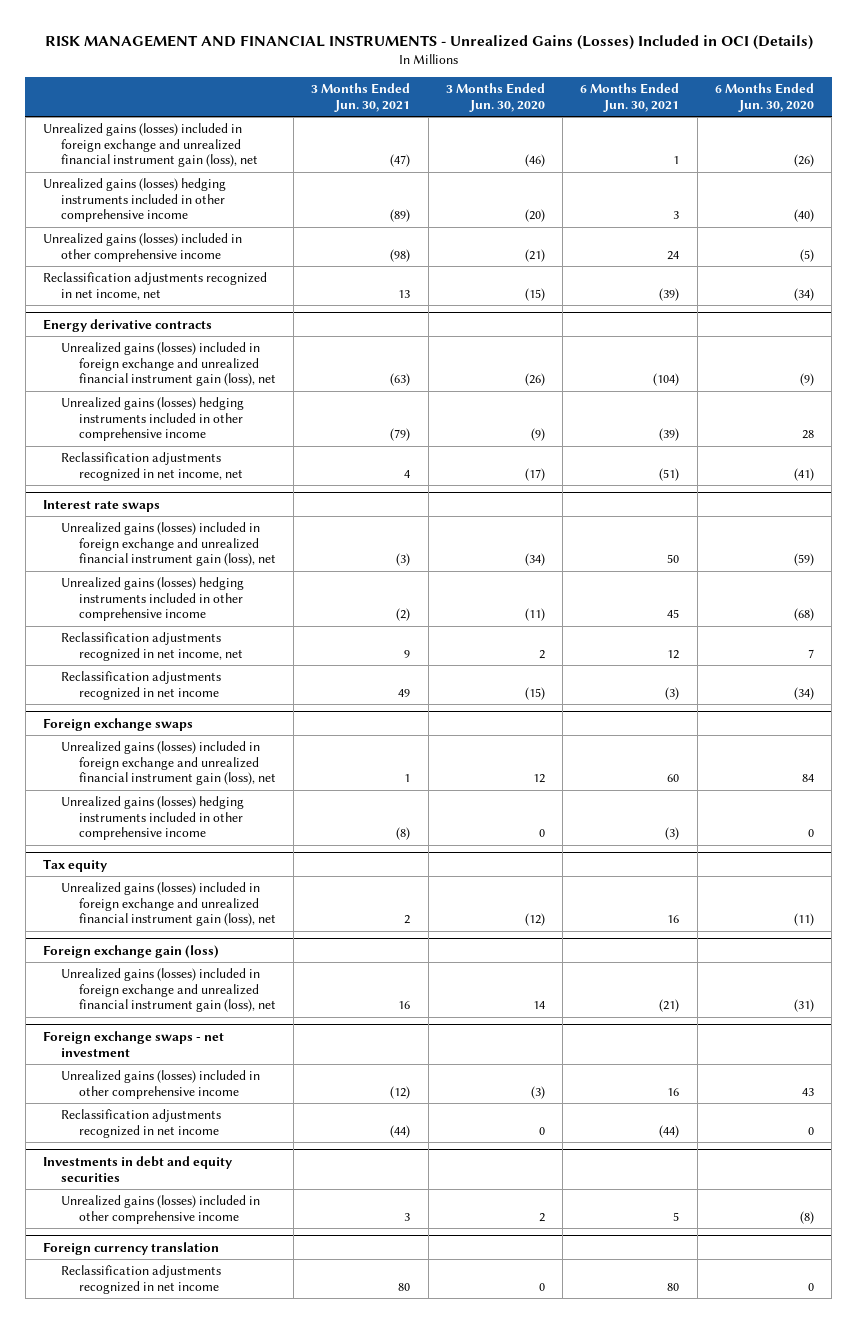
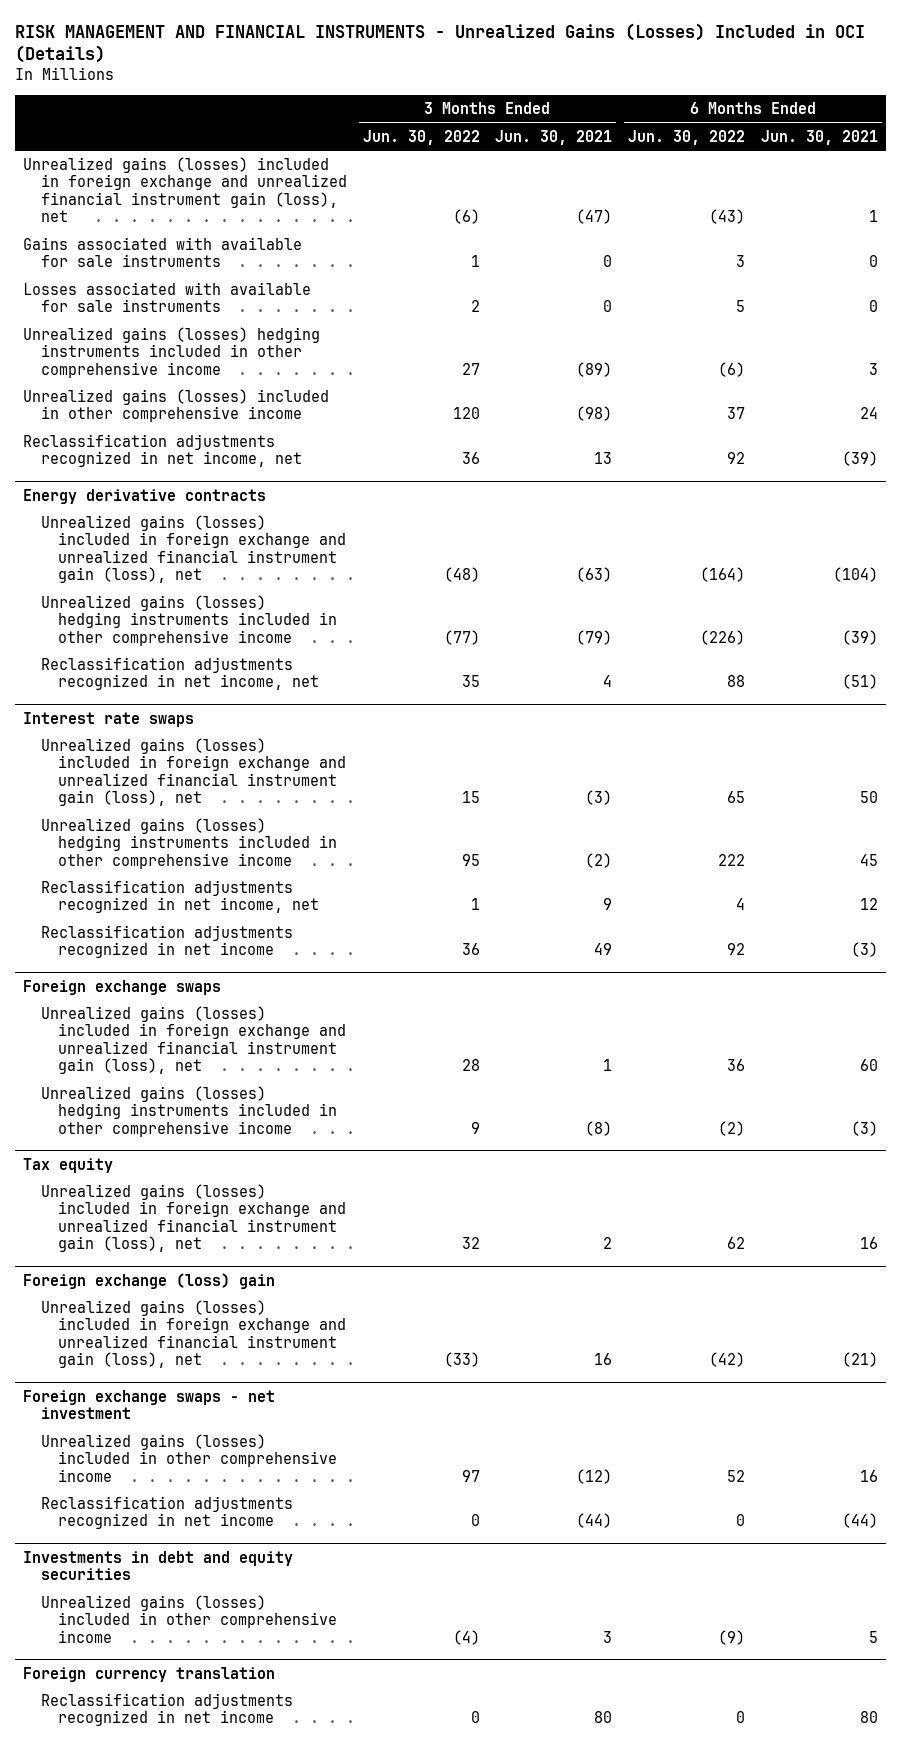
[445,83,545,113] 3 Months Ended Jun. 30, 2020 -> none
[715,83,815,113] 6 Months Ended Jun. 30, 2020 -> none
none -> [362,129,480,145] Jun. 30, 2022
none -> [627,129,745,145] Jun. 30, 2022
none -> [23,237,303,268] Gains associated with available for sale instruments
none -> [23,282,312,313] Losses associated with available for sale instruments
[42,944,219,958] Foreign exchange gain (loss) -> [23,1272,276,1289] Foreign exchange (loss) gain

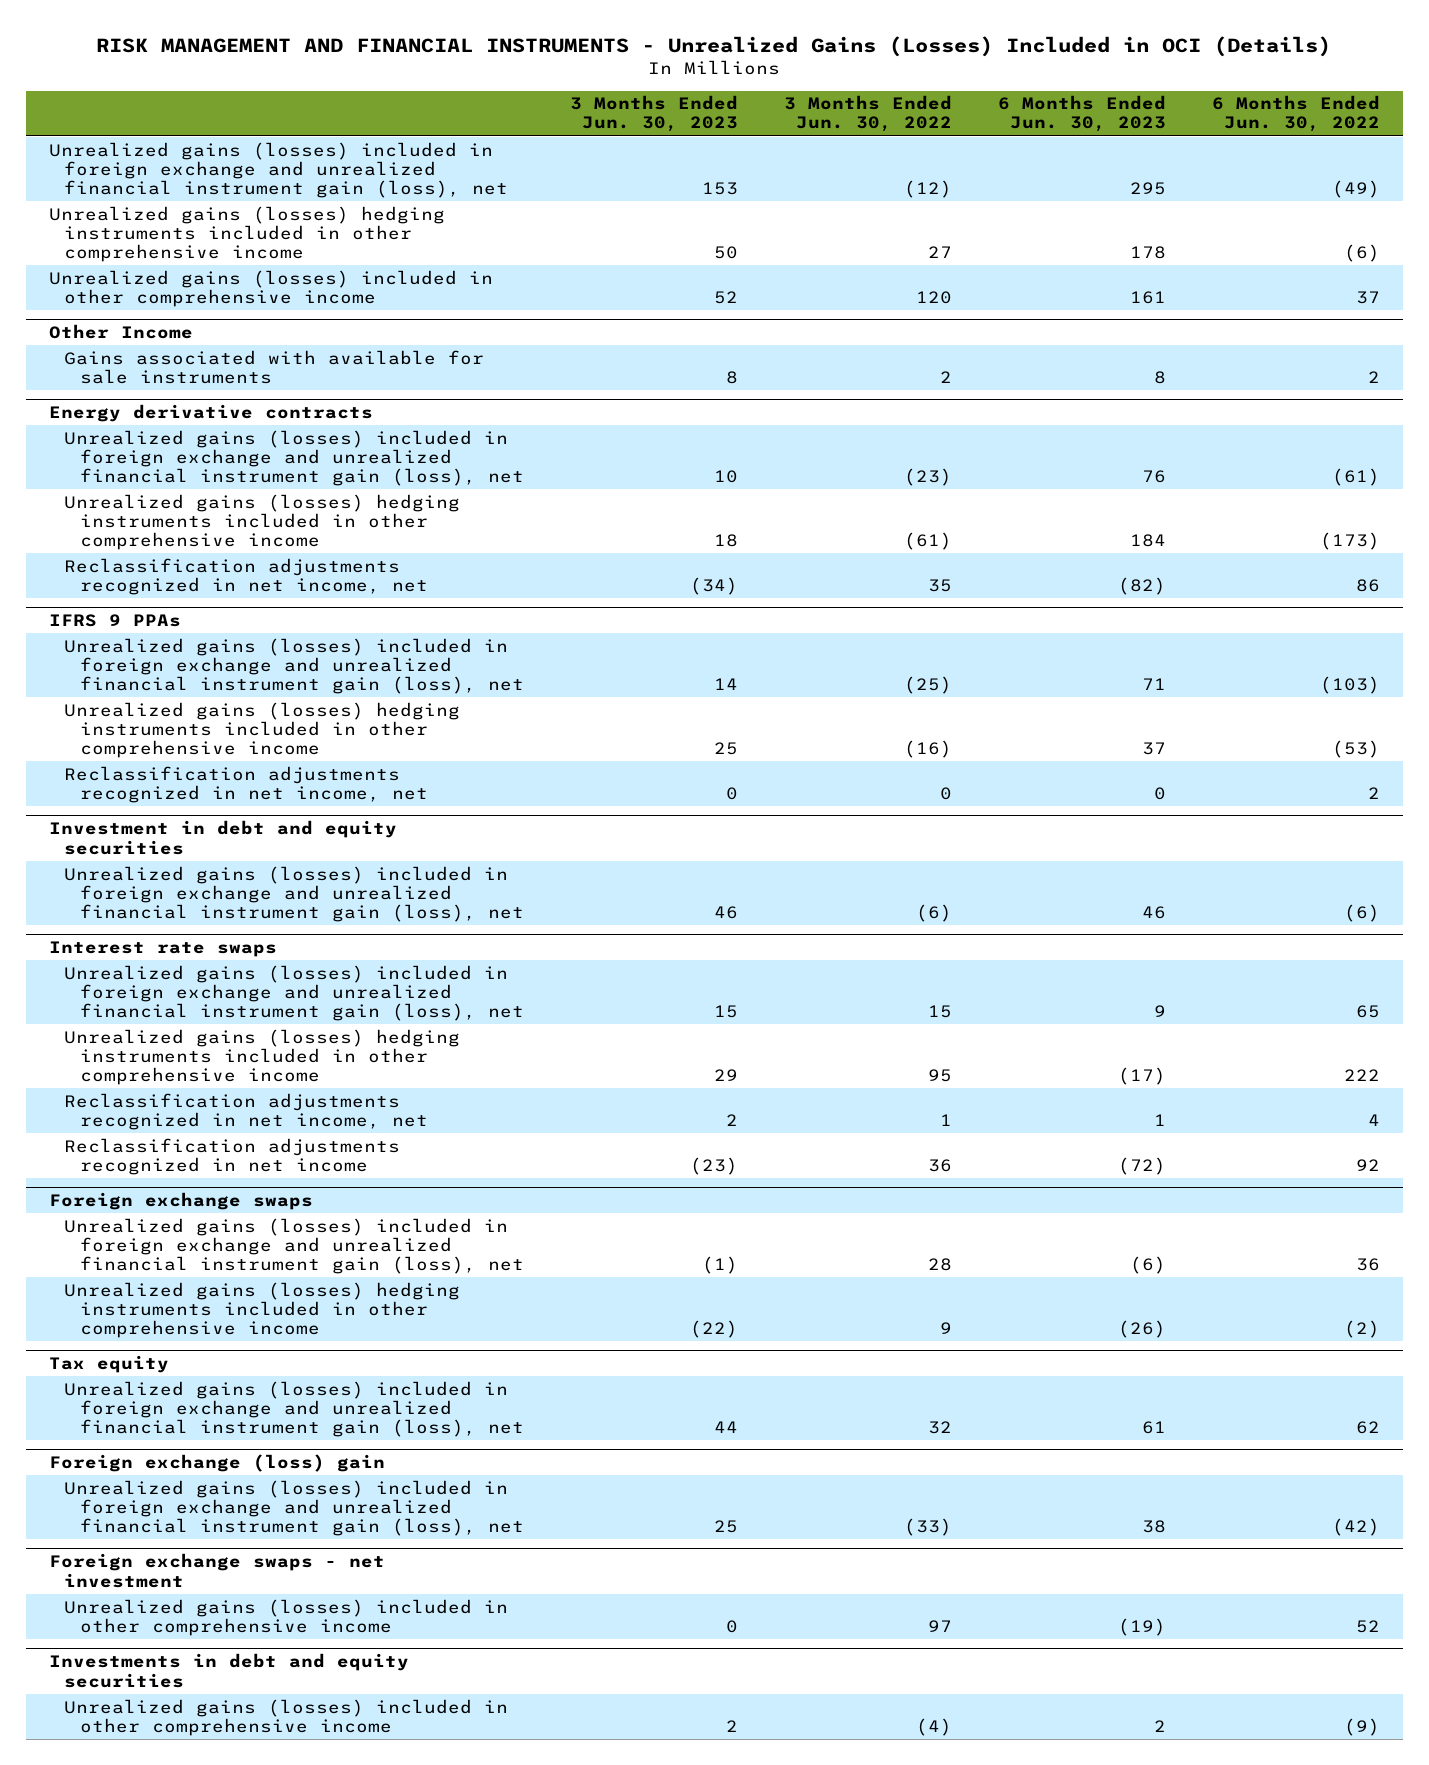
[495,129,613,145] Jun. 30, 2021 -> none
[760,129,878,145] Jun. 30, 2021 -> none
none -> [569,95,738,133] 3 Months Ended Jun. 30, 2023
none -> [997,95,1166,133] 6 Months Ended Jun. 30, 2023
[23,237,303,268] Gains associated with available for sale instruments -> none
[23,282,312,313] Losses associated with available for sale instruments -> none
[452,208,480,224] (6) -> [903,180,952,199] (12)
[708,208,745,224] (43) -> [1331,180,1380,199] (49)
[23,434,302,468] Reclassification adjustments recognized in net income, net -> none
none -> [48,324,193,340] Other Income
none -> [64,349,485,384] Gains associated with available for sale instruments
[443,566,480,582] (48) -> [903,468,952,487] (23)
[699,566,745,582] (164) -> [1331,468,1380,487] (61)
[443,629,480,645] (77) -> [903,532,952,551] (61)
[699,629,745,645] (226) -> [1319,532,1380,551] (173)
[726,675,745,688] 88 -> [1355,578,1380,592] 86
none -> [48,614,181,628] IFRS 9 PPAs
none -> [64,637,524,695] Unrealized gains (losses) included in foreign exchange and unrealized financial instrument gain (loss), net
none -> [64,701,461,759] Unrealized gains (losses) hedging instruments included in other comprehensive income
none -> [64,765,428,803] Reclassification adjustments recognized in net income, net
none -> [48,820,397,855] Investment in debt and equity securities
none -> [64,865,524,923] Unrealized gains (losses) included in foreign exchange and unrealized financial instrument gain (loss), net
[40,1496,293,1530] Reclassification adjustments recognized in net income -> none
[23,1666,276,1682] Foreign currency translation -> none
[40,1693,293,1727] Reclassification adjustments recognized in net income -> none

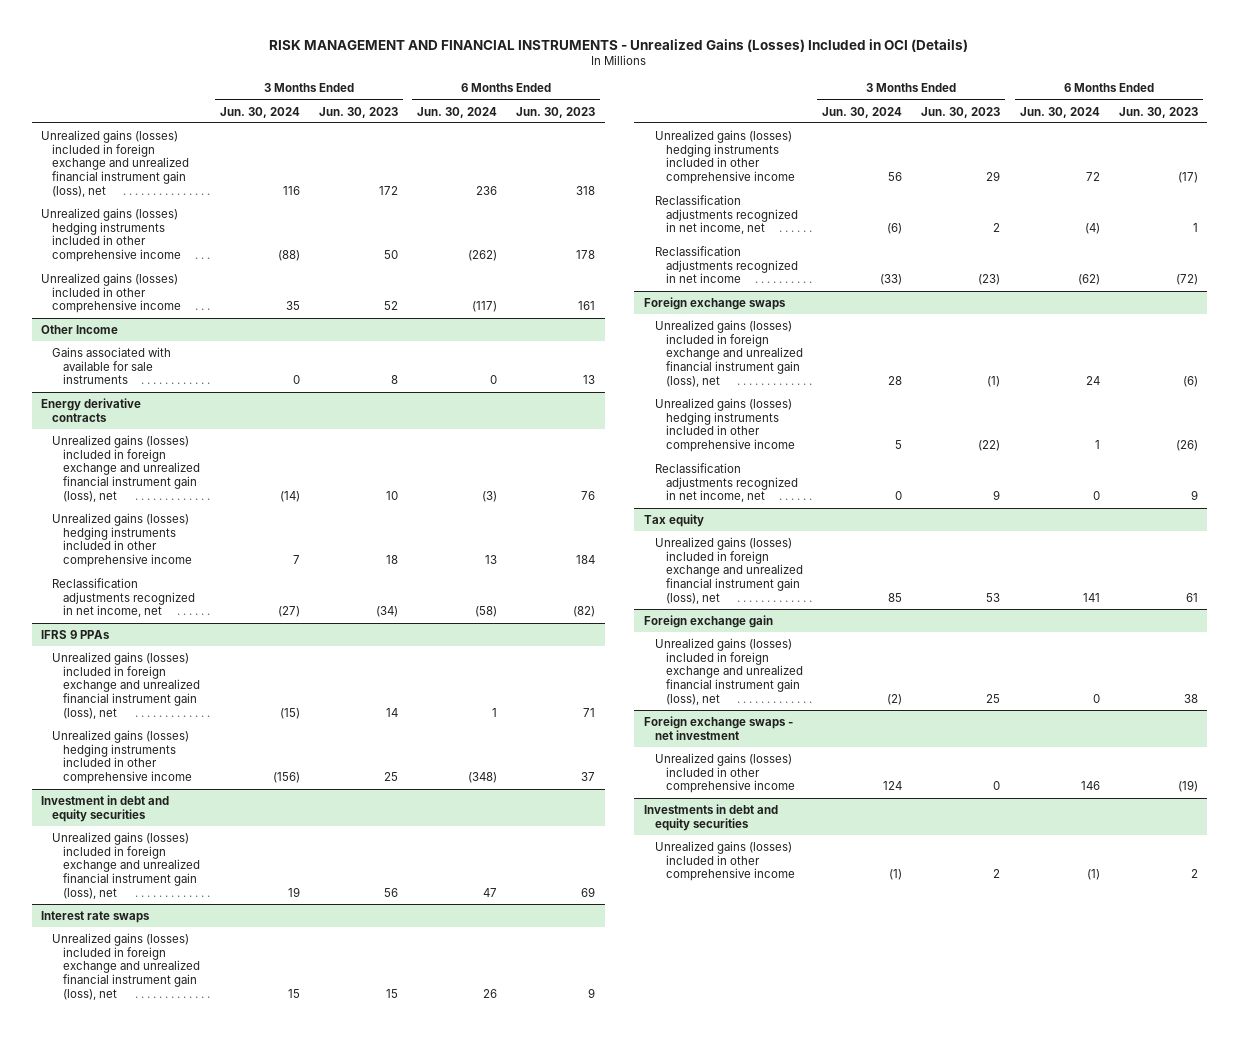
[783,95,952,133] 3 Months Ended Jun. 30, 2022 -> none
[1211,95,1380,133] 6 Months Ended Jun. 30, 2022 -> none
none -> [219,106,300,118] Jun. 30, 2024
none -> [417,106,498,118] Jun. 30, 2024
[701,182,738,196] 153 -> [378,186,398,196] 172
[1129,182,1166,196] 295 -> [576,186,596,196] 318
[1153,370,1166,384] 8 -> [583,375,596,385] 13
[64,765,428,803] Reclassification adjustments recognized in net income, net -> none
[713,906,738,920] 46 -> [383,888,398,898] 56
[1141,906,1166,920] 46 -> [581,887,596,898] 69
none -> [654,462,798,503] Reclassification adjustments recognized in net income, net
[713,1421,738,1434] 44 -> [986,593,1001,603] 53
[48,1454,385,1473] Foreign exchange (loss) gain -> [643,614,773,628] Foreign exchange gain

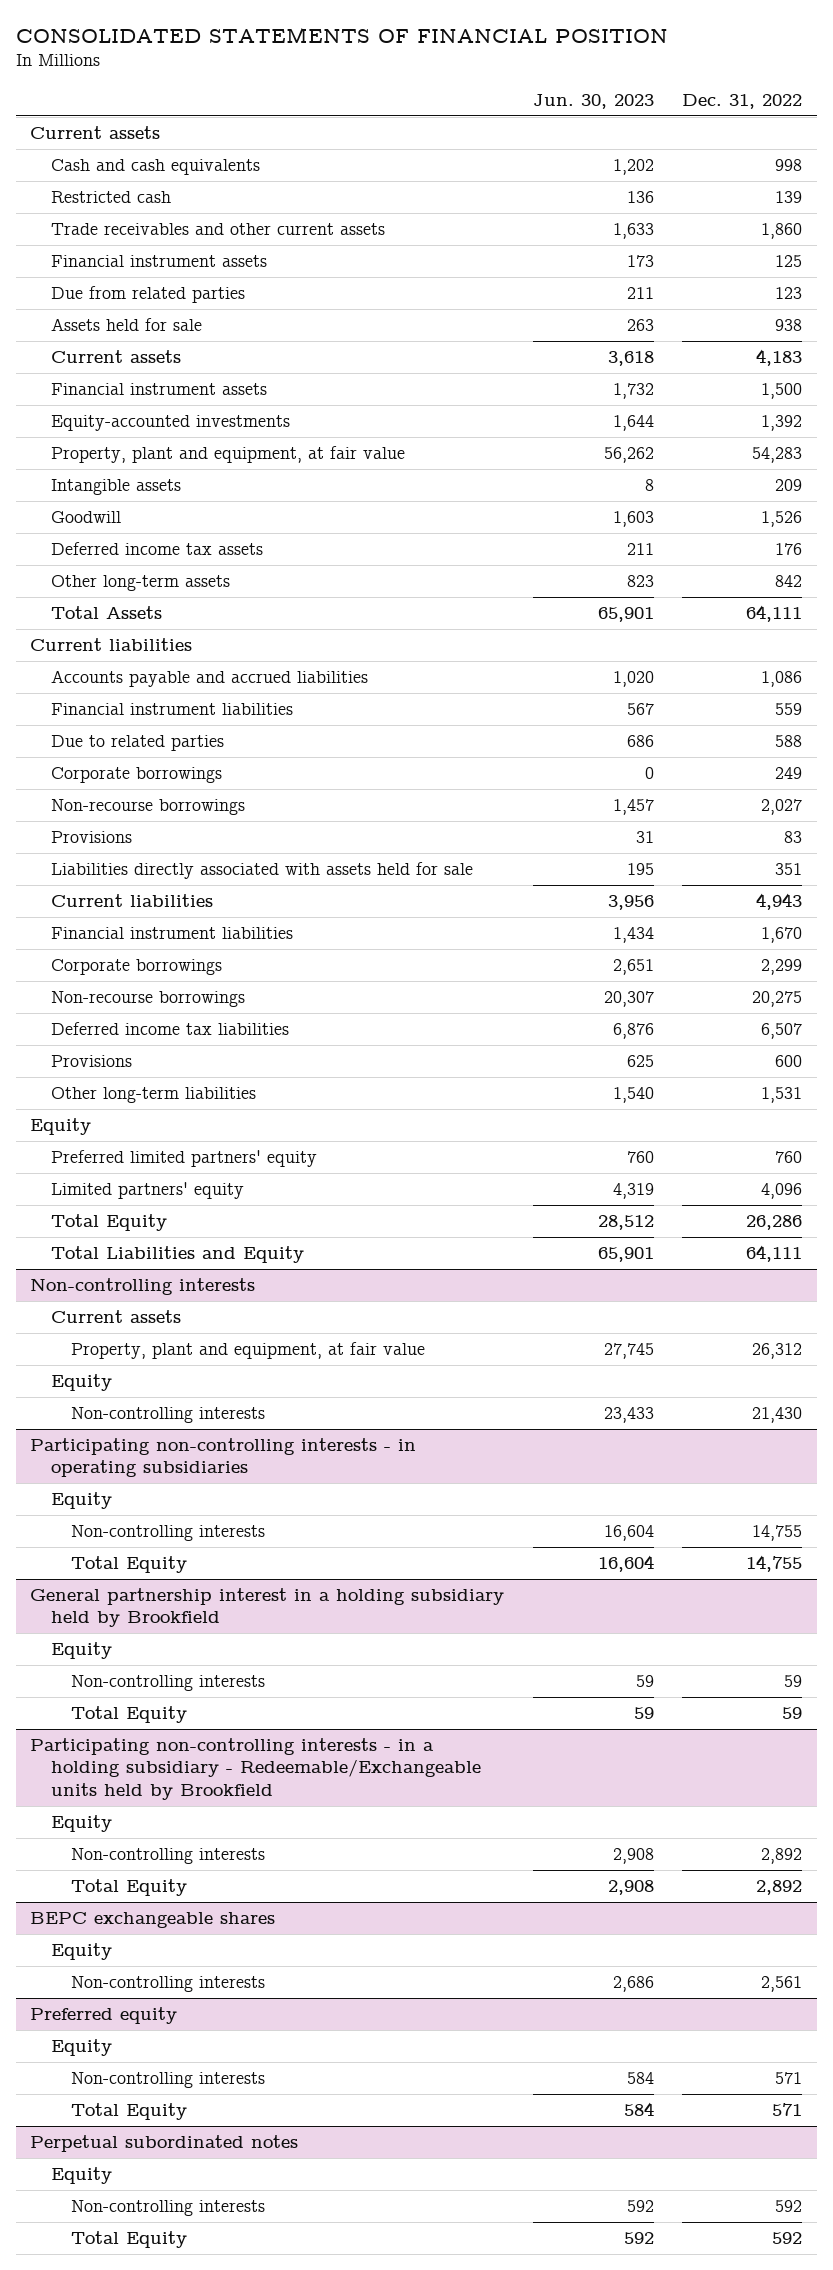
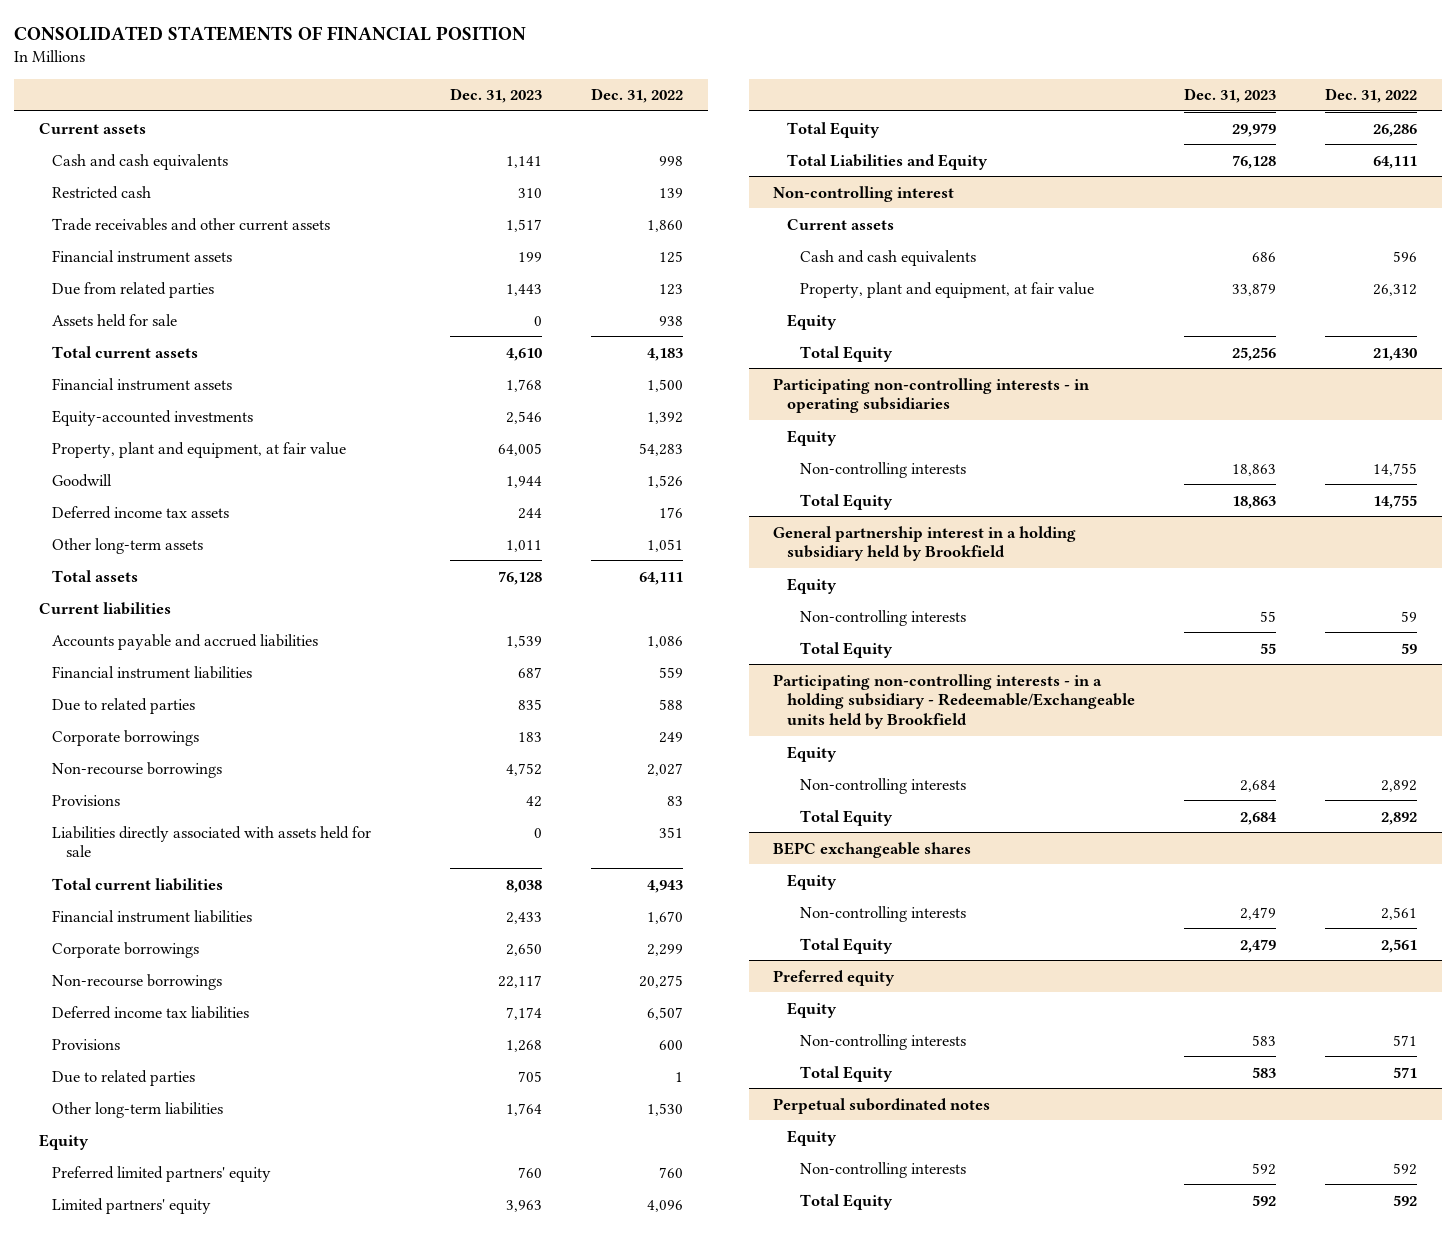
[532,93,654,109] Jun. 30, 2023 -> none
none -> [449,88,542,104] Dec. 31, 2023
[50,350,181,364] Current assets -> [52,345,199,358] Total current assets
[50,479,181,496] Intangible assets -> none
[775,575,803,588] 842 -> [646,538,683,552] 1,051
[50,606,162,620] Total Assets -> [52,569,139,582] Total assets
[50,894,213,908] Current liabilities -> [52,877,224,891] Total current liabilities
none -> [52,1069,196,1086] Due to related parties
[761,1087,803,1104] 1,531 -> [646,1102,683,1116] 1,530
[30,1278,256,1296] Non-controlling interests -> [773,185,955,202] Non-controlling interest
none -> [800,249,977,266] Cash and cash equivalents
[70,1407,265,1424] Non-controlling interests -> [800,345,894,362] Total Equity
none -> [800,937,894,954] Total Equity

